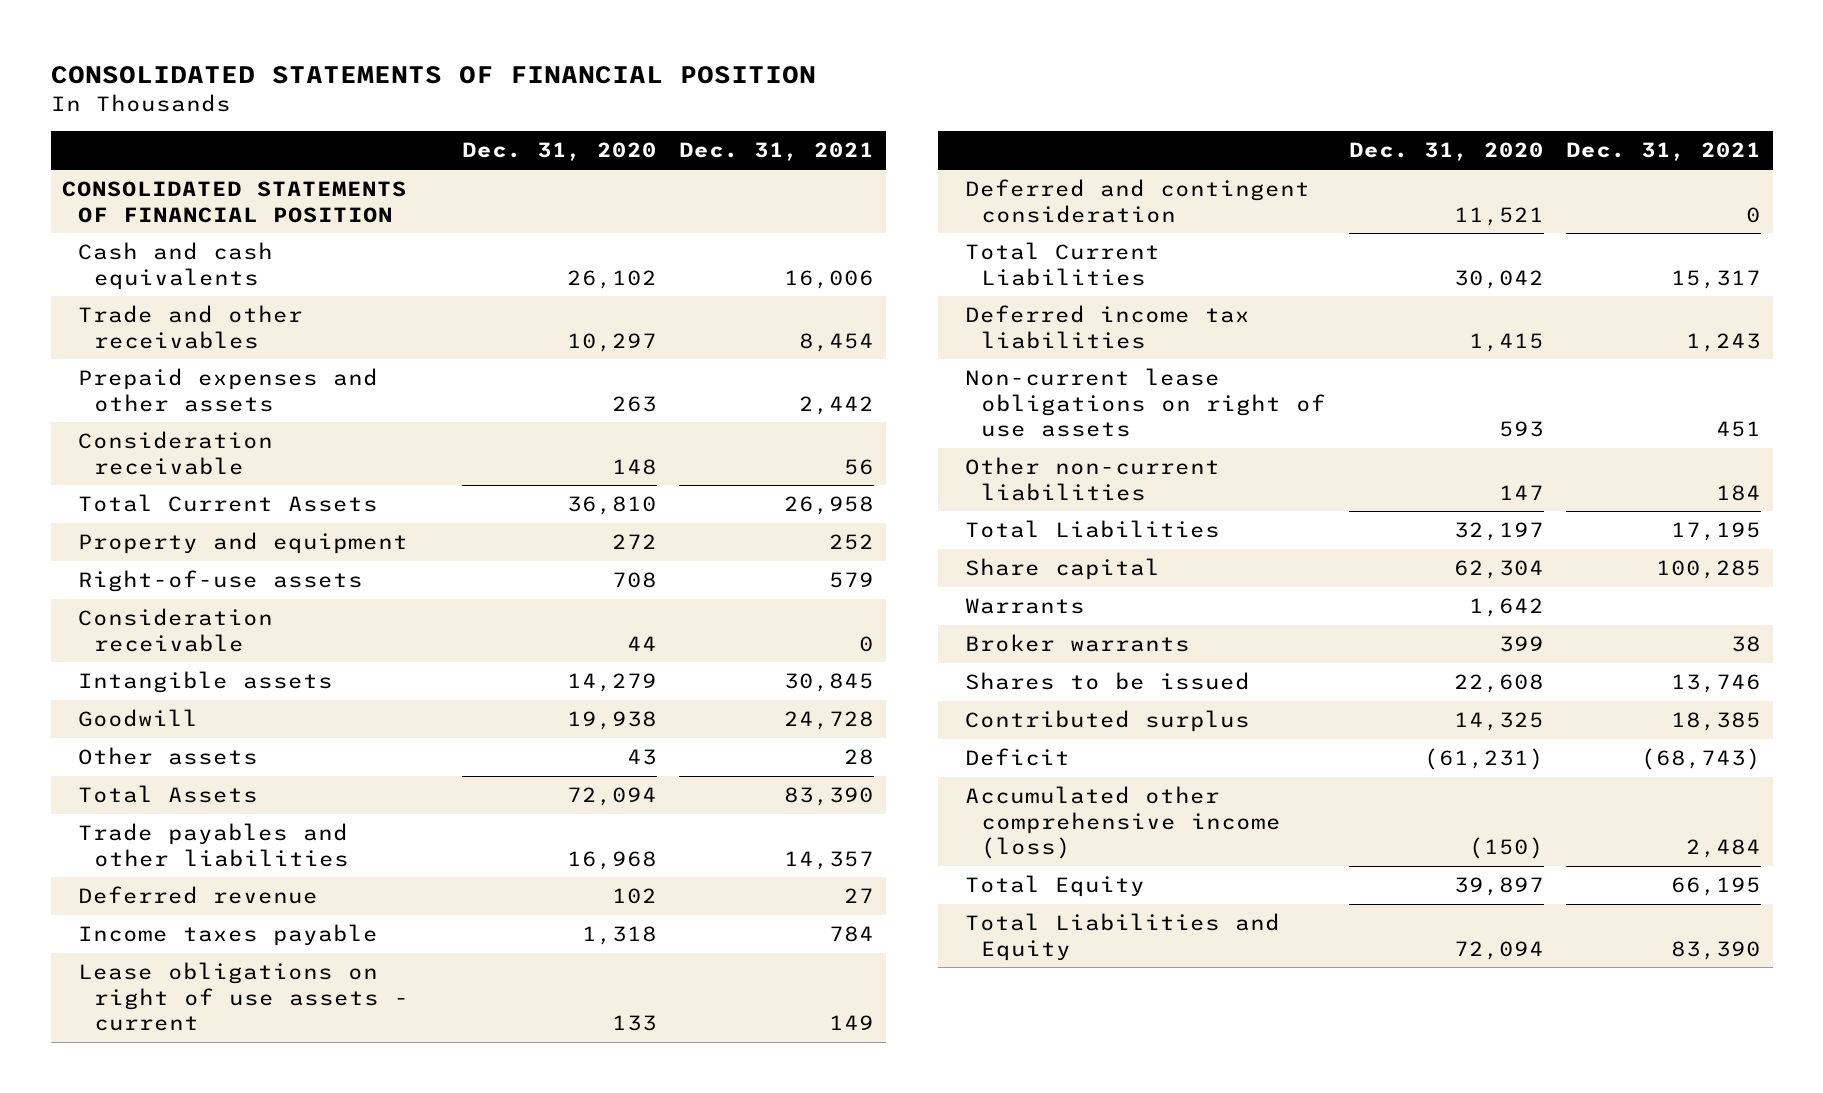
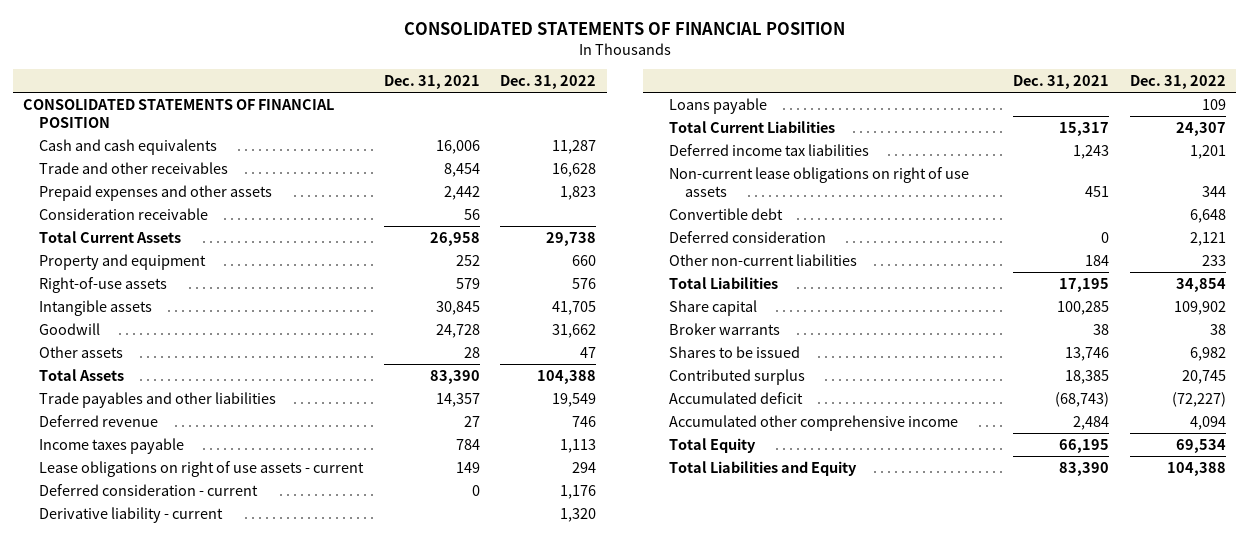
[461,142,657,162] Dec. 31, 2020 -> none
none -> [500,74,597,89] Dec. 31, 2022
[77,608,273,652] Consideration receivable -> none
[964,179,1310,223] Deferred and contingent consideration -> [39,483,259,496] Deferred consideration - current
none -> [39,506,224,523] Derivative liability - current
none -> [668,97,767,114] Loans payable
none -> [668,207,783,220] Convertible debt
none -> [668,230,826,243] Deferred consideration
[964,598,1085,615] Warrants -> none
[964,748,1070,767] Deficit -> [668,391,803,404] Accumulated deficit
[964,786,1281,860] Accumulated other comprehensive income (loss) -> [668,414,958,431] Accumulated other comprehensive income

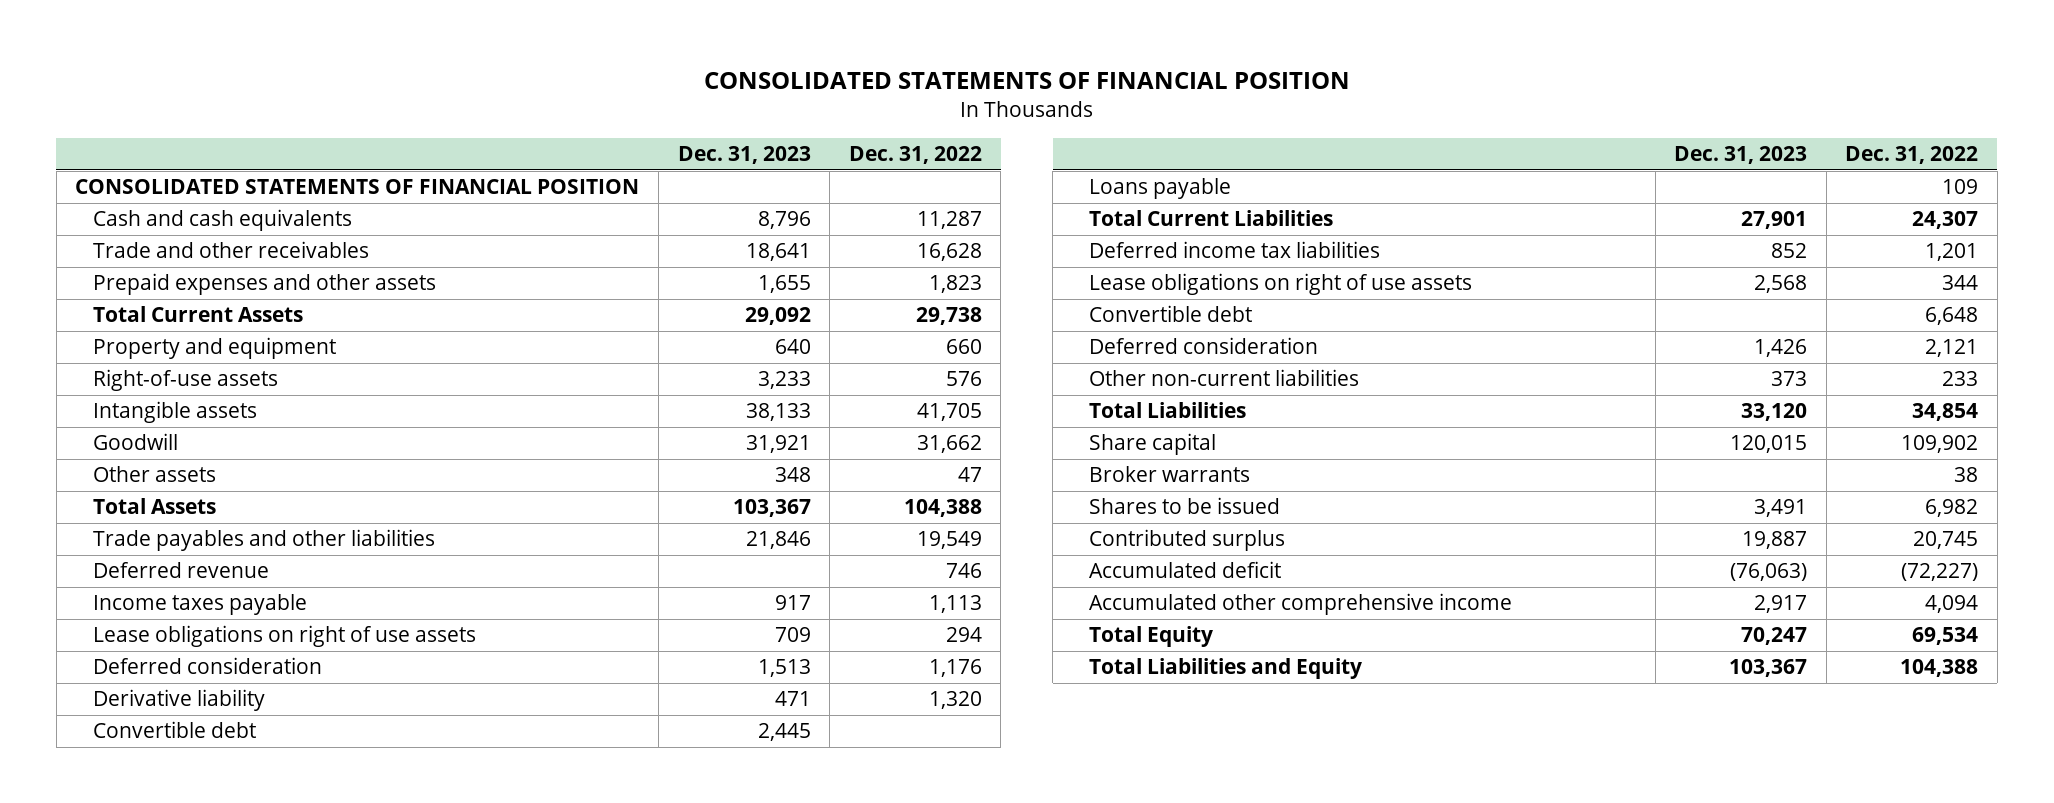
[383,74,480,89] Dec. 31, 2021 -> none
none -> [677,146,811,165] Dec. 31, 2023
[39,207,209,220] Consideration receivable -> none
[39,460,365,477] Lease obligations on right of use assets - current -> [92,625,476,648] Lease obligations on right of use assets
[39,483,259,496] Deferred consideration - current -> [92,657,322,675] Deferred consideration
[39,506,224,523] Derivative liability - current -> [92,689,265,712] Derivative liability
none -> [92,721,256,739] Convertible debt
[668,166,969,197] Non-current lease obligations on right of use assets -> [1089,273,1473,296] Lease obligations on right of use assets

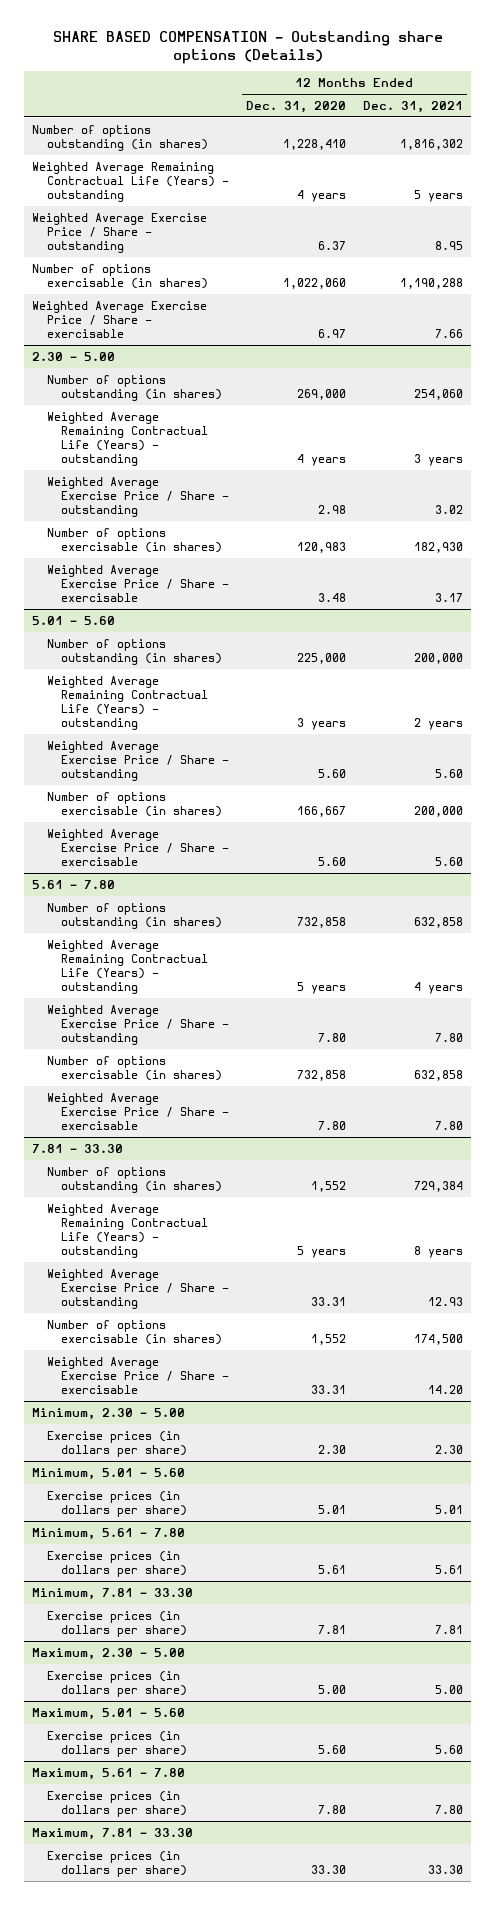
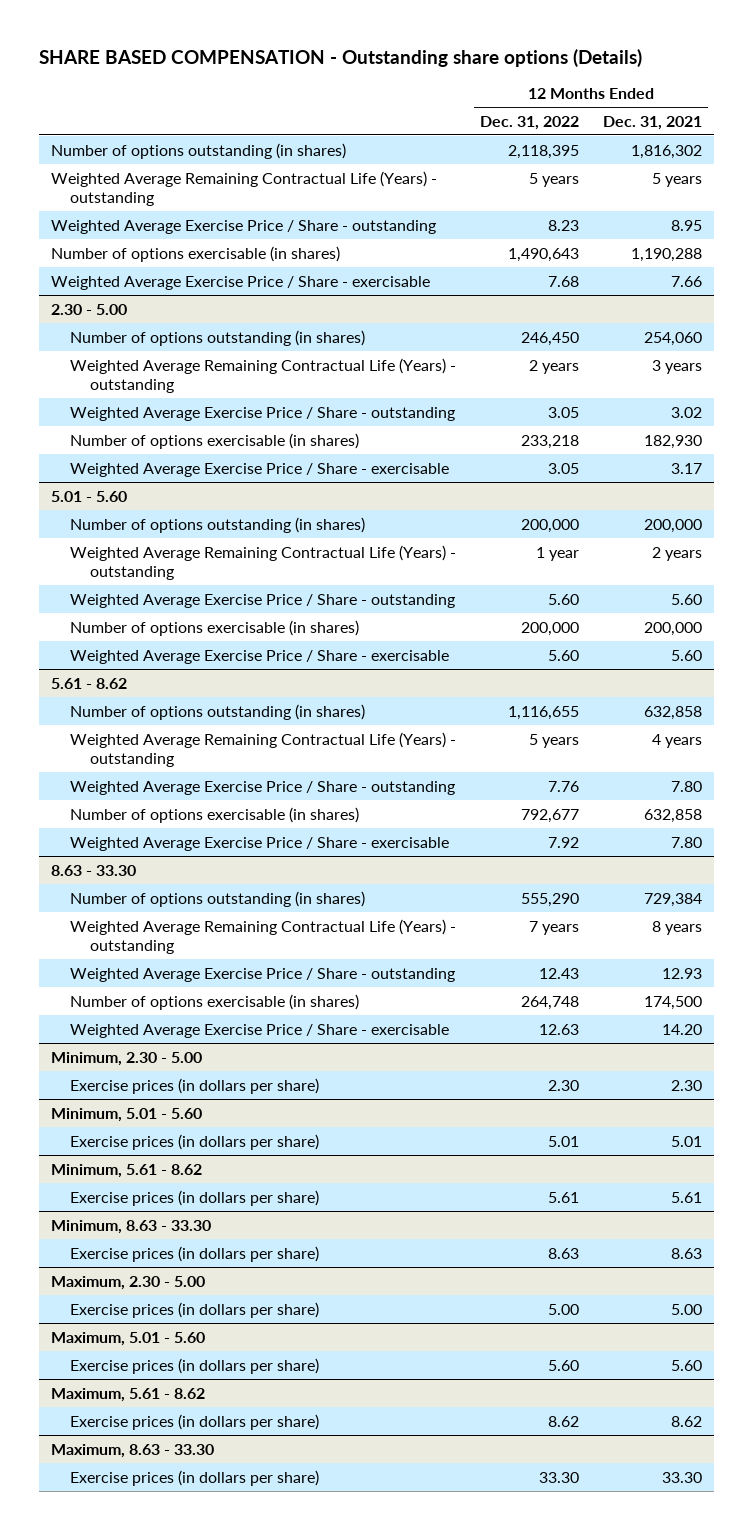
[245,101,346,114] Dec. 31, 2020 -> none
none -> [480,115,580,130] Dec. 31, 2022
[32,879,116,889] 5.61 - 7.80 -> none
none -> [50,677,127,689] 5.61 - 8.62
[32,1143,124,1153] 7.81 - 33.30 -> none
none -> [50,864,136,876] 8.63 - 33.30
[32,1527,186,1540] Minimum, 5.61 - 7.80 -> none
none -> [50,1163,202,1178] Minimum, 5.61 - 8.62
[32,1587,194,1600] Minimum, 7.81 - 33.30 -> none
none -> [50,1219,211,1234] Minimum, 8.63 - 33.30
[434,1624,463,1634] 7.81 -> [671,1247,703,1259] 8.63
[32,1767,186,1780] Maximum, 5.61 - 7.80 -> none
[32,1827,194,1840] Maximum, 7.81 - 33.30 -> none
none -> [50,1387,205,1402] Maximum, 5.61 - 8.62
[434,1804,463,1814] 7.80 -> [671,1415,703,1427] 8.62
none -> [50,1443,214,1458] Maximum, 8.63 - 33.30

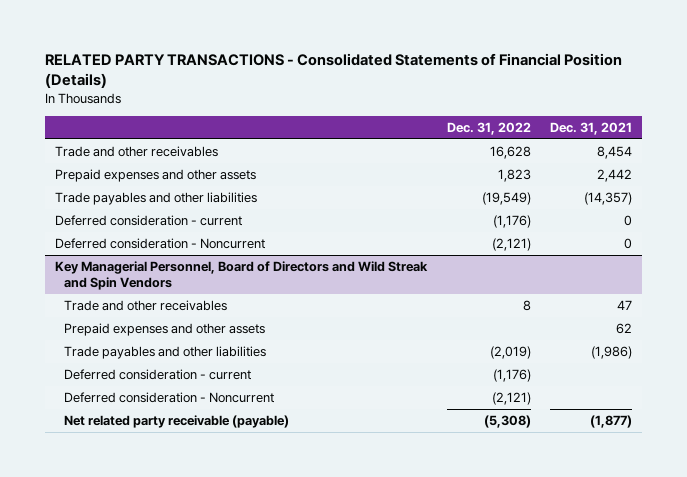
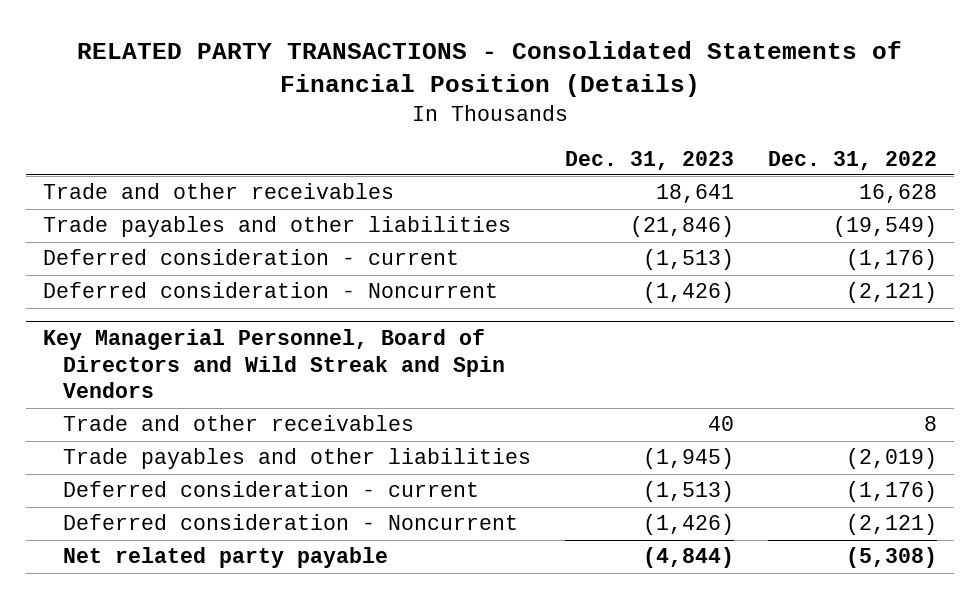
[550,121,633,135] Dec. 31, 2021 -> none
none -> [564,150,734,170] Dec. 31, 2023
[54,169,256,183] Prepaid expenses and other assets -> none
[64,323,266,337] Prepaid expenses and other assets -> none
[64,415,290,429] Net related party receivable (payable) -> [62,547,388,569] Net related party payable

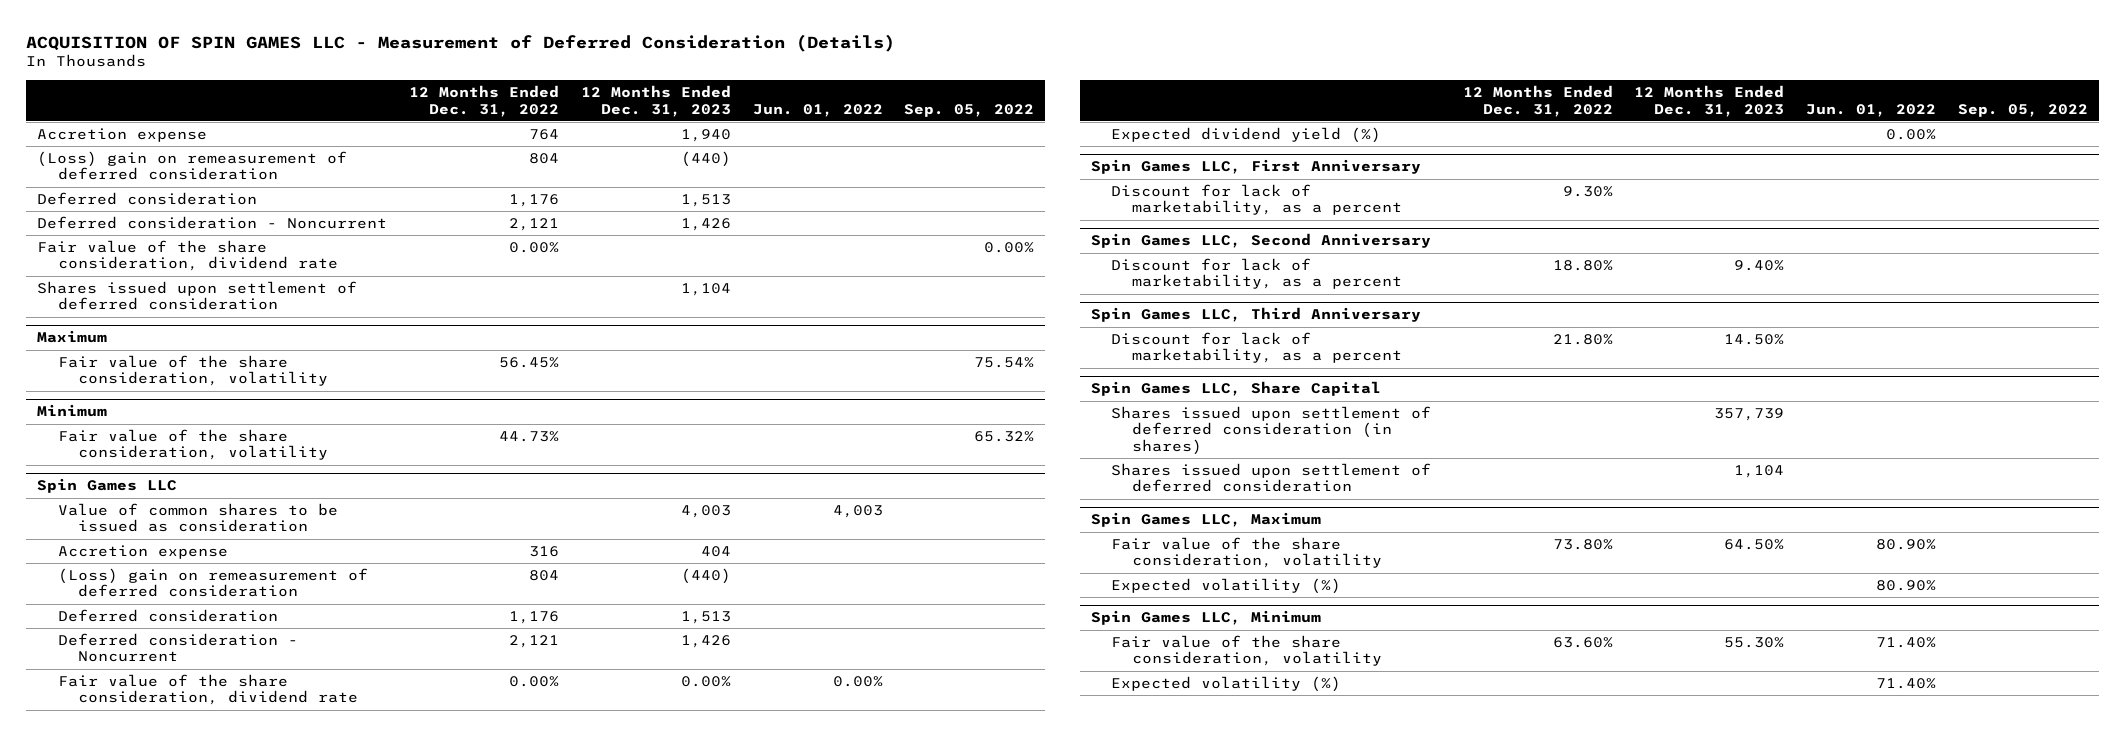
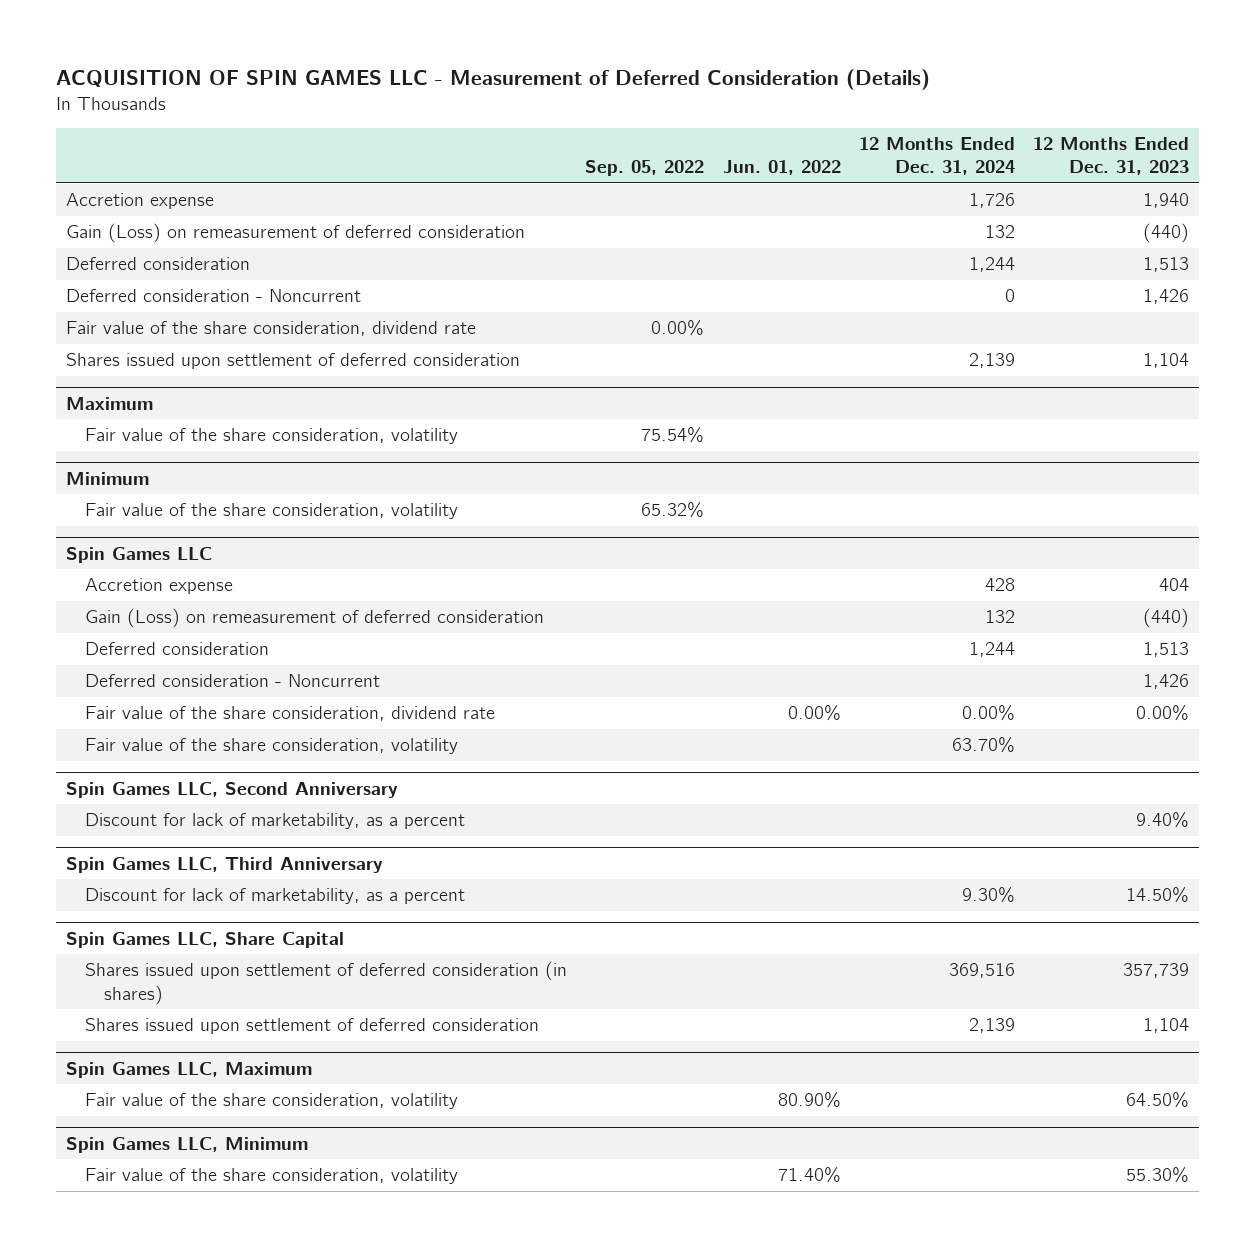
[408,85,559,117] 12 Months Ended Dec. 31, 2022 -> none
none -> [859,137,1016,176] 12 Months Ended Dec. 31, 2024
[37,151,348,181] (Loss) gain on remeasurement of deferred consideration -> [65,223,525,244] Gain (Loss) on remeasurement of deferred consideration
[57,503,338,533] Value of common shares to be issued as consideration -> none
[57,568,368,598] (Loss) gain on remeasurement of deferred consideration -> [85,608,545,629] Gain (Loss) on remeasurement of deferred consideration
[1111,127,1382,144] Expected dividend yield (%) -> none
[1090,159,1421,175] Spin Games LLC, First Anniversary -> none
[1111,184,1402,216] Discount for lack of marketability, as a percent -> none
none -> [85,738,459,755] Fair value of the share consideration, volatility
[1111,578,1342,595] Expected volatility (%) -> none
[1111,676,1342,693] Expected volatility (%) -> none

